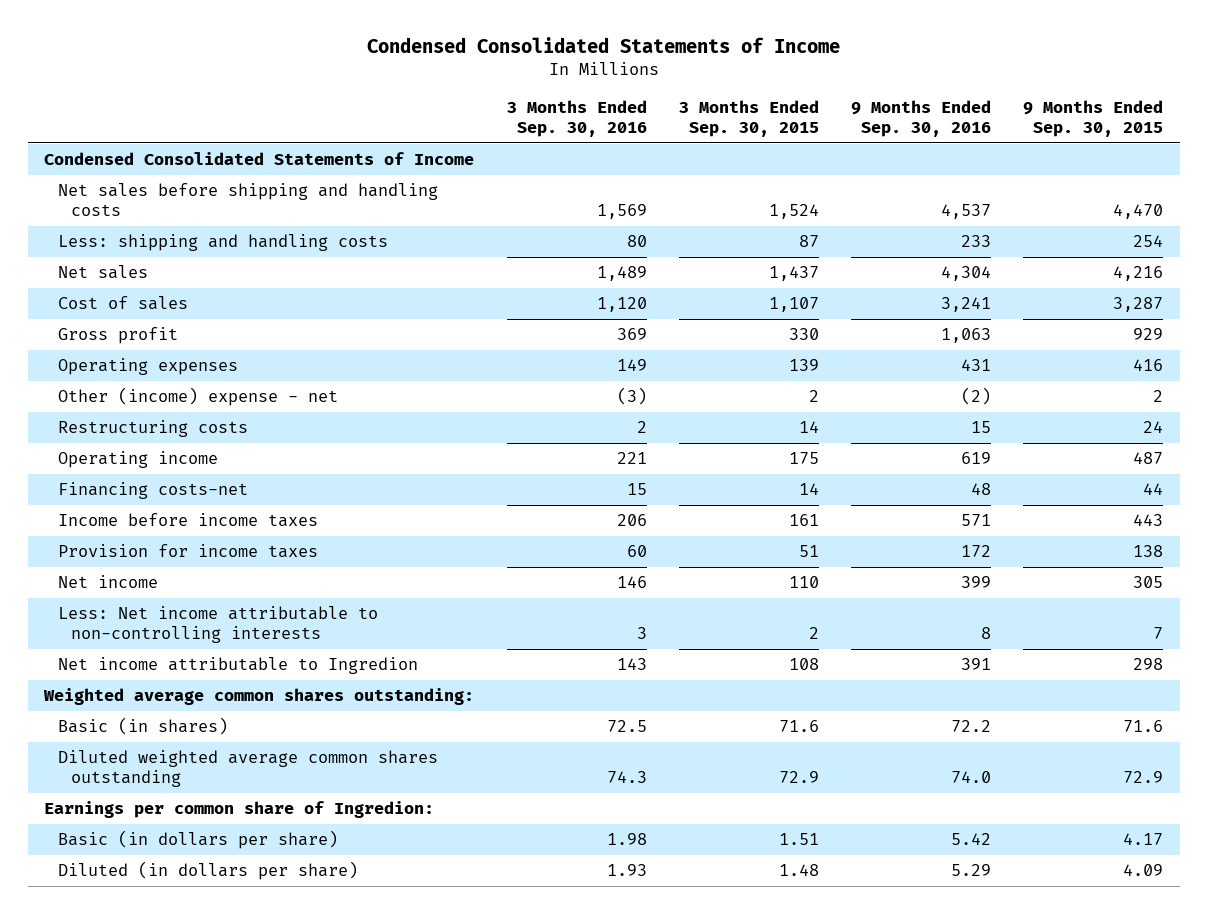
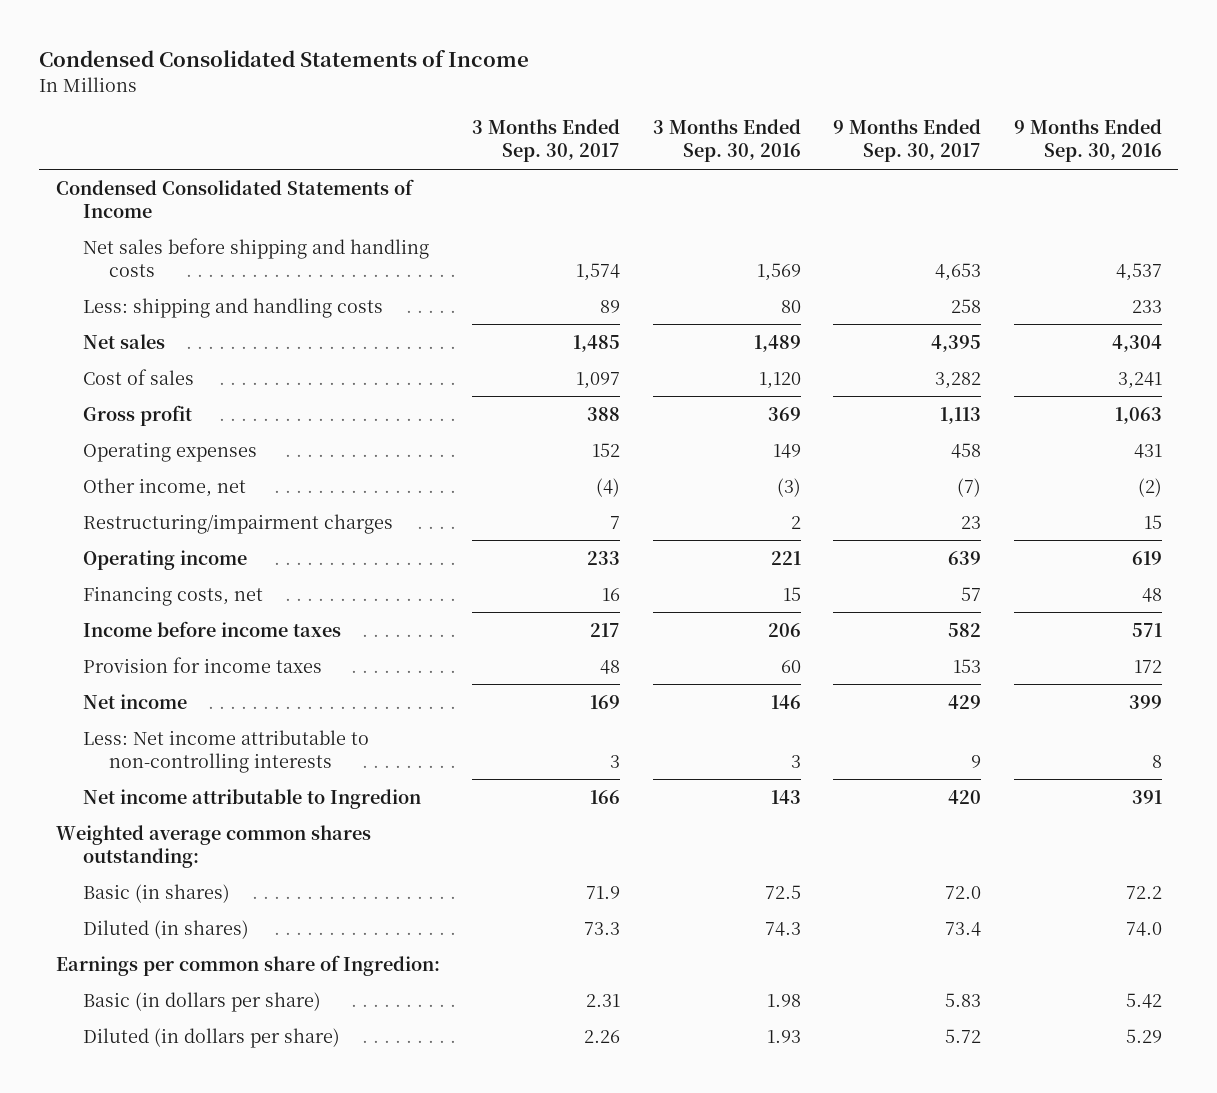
[678,99,819,137] 3 Months Ended Sep. 30, 2015 -> none
[1023,99,1164,137] 9 Months Ended Sep. 30, 2015 -> none
none -> [472,119,621,163] 3 Months Ended Sep. 30, 2017
none -> [833,119,982,163] 9 Months Ended Sep. 30, 2017
[57,387,338,407] Other (income) expense - net -> [82,477,246,497] Other income, net
[57,420,248,438] Restructuring costs -> [82,513,393,534] Restructuring/impairment charges
[57,482,248,500] Financing costs-net -> [82,585,263,606] Financing costs, net
[57,750,438,788] Diluted weighted average common shares outstanding -> [82,919,249,939] Diluted (in shares)

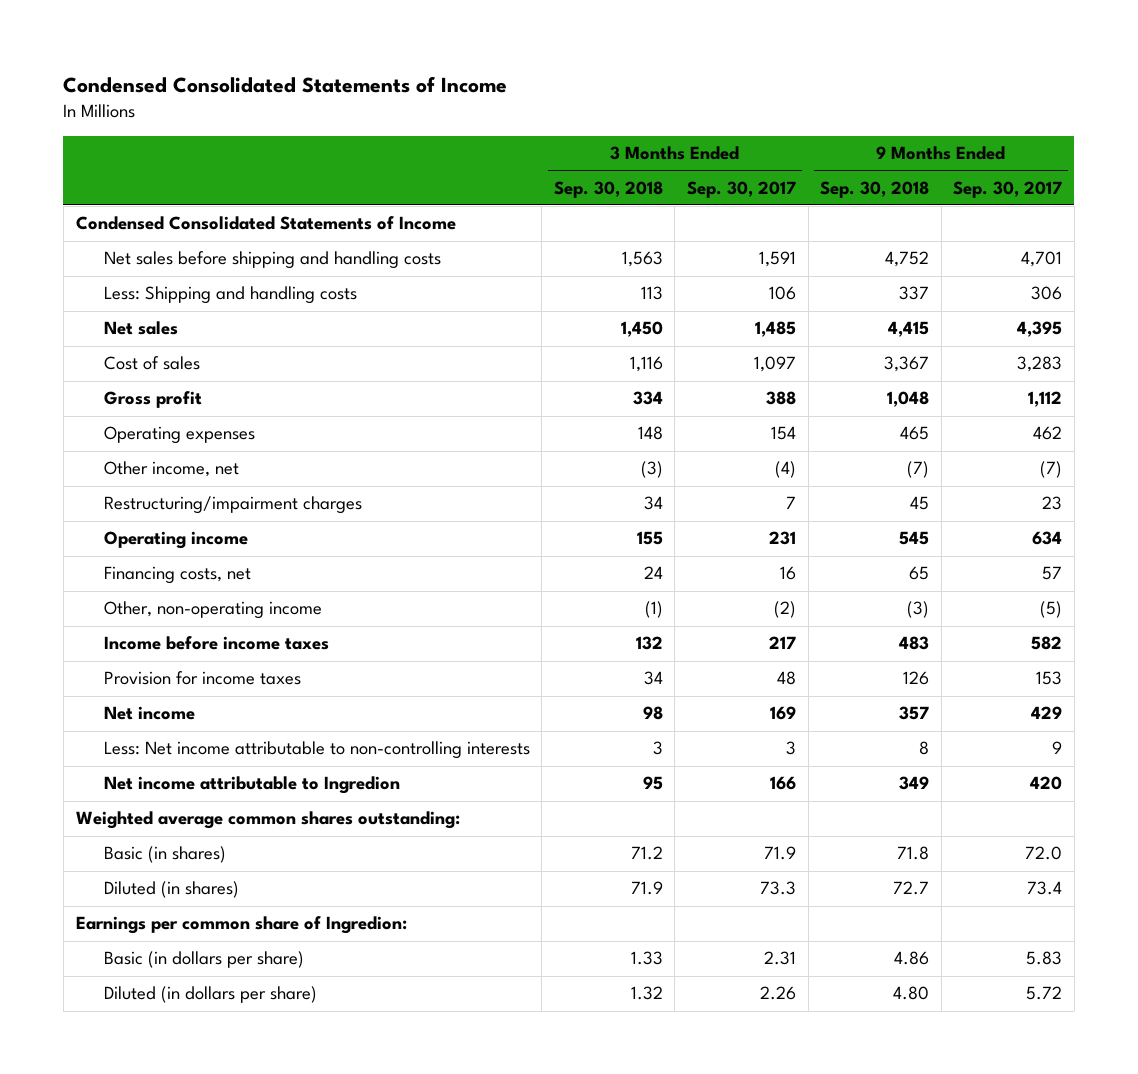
[652,119,801,163] 3 Months Ended Sep. 30, 2016 -> none
[1013,119,1162,163] 9 Months Ended Sep. 30, 2016 -> none
none -> [553,180,663,198] Sep. 30, 2018
none -> [820,180,930,198] Sep. 30, 2018
[576,262,621,281] 1,574 -> [759,251,797,268] 1,591
[935,262,982,281] 4,653 -> [1021,251,1063,268] 4,701
[82,297,383,318] Less: shipping and handling costs -> [103,286,357,305] Less: Shipping and handling costs
[600,299,621,313] 89 -> [769,286,797,301] 106
[951,298,982,313] 258 -> [1031,286,1063,301] 306
[935,371,982,389] 3,282 -> [1017,356,1063,373] 3,283
[940,406,982,424] 1,113 -> [1028,391,1063,408] 1,112
[592,442,621,457] 152 -> [771,426,797,441] 154
[951,442,982,458] 458 -> [1033,426,1063,441] 462
[587,550,621,565] 233 -> [769,531,797,546] 231
[948,550,982,565] 639 -> [1032,531,1063,546] 634
none -> [103,601,322,620] Other, non-operating income

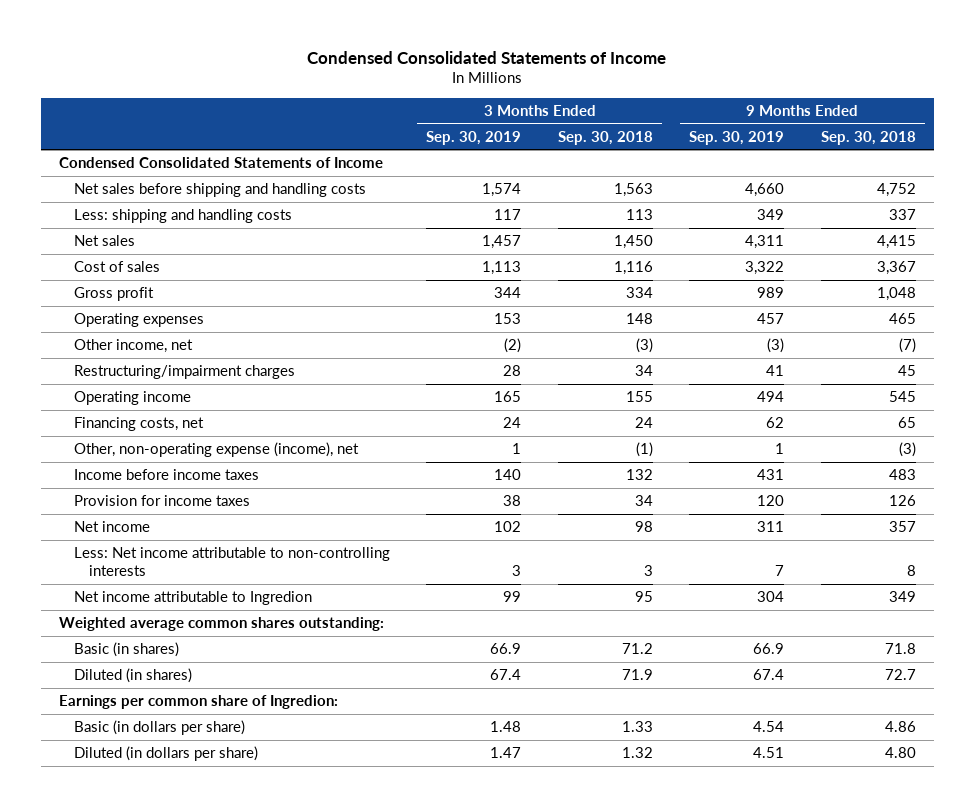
[687,180,797,198] Sep. 30, 2017 -> none
[953,180,1063,198] Sep. 30, 2017 -> none
none -> [426,130,522,145] Sep. 30, 2019
none -> [689,130,785,145] Sep. 30, 2019
[103,286,357,305] Less: Shipping and handling costs -> [74,209,293,224] Less: shipping and handling costs
[103,601,322,620] Other, non-operating income -> [74,442,360,458] Other, non-operating expense (income), net

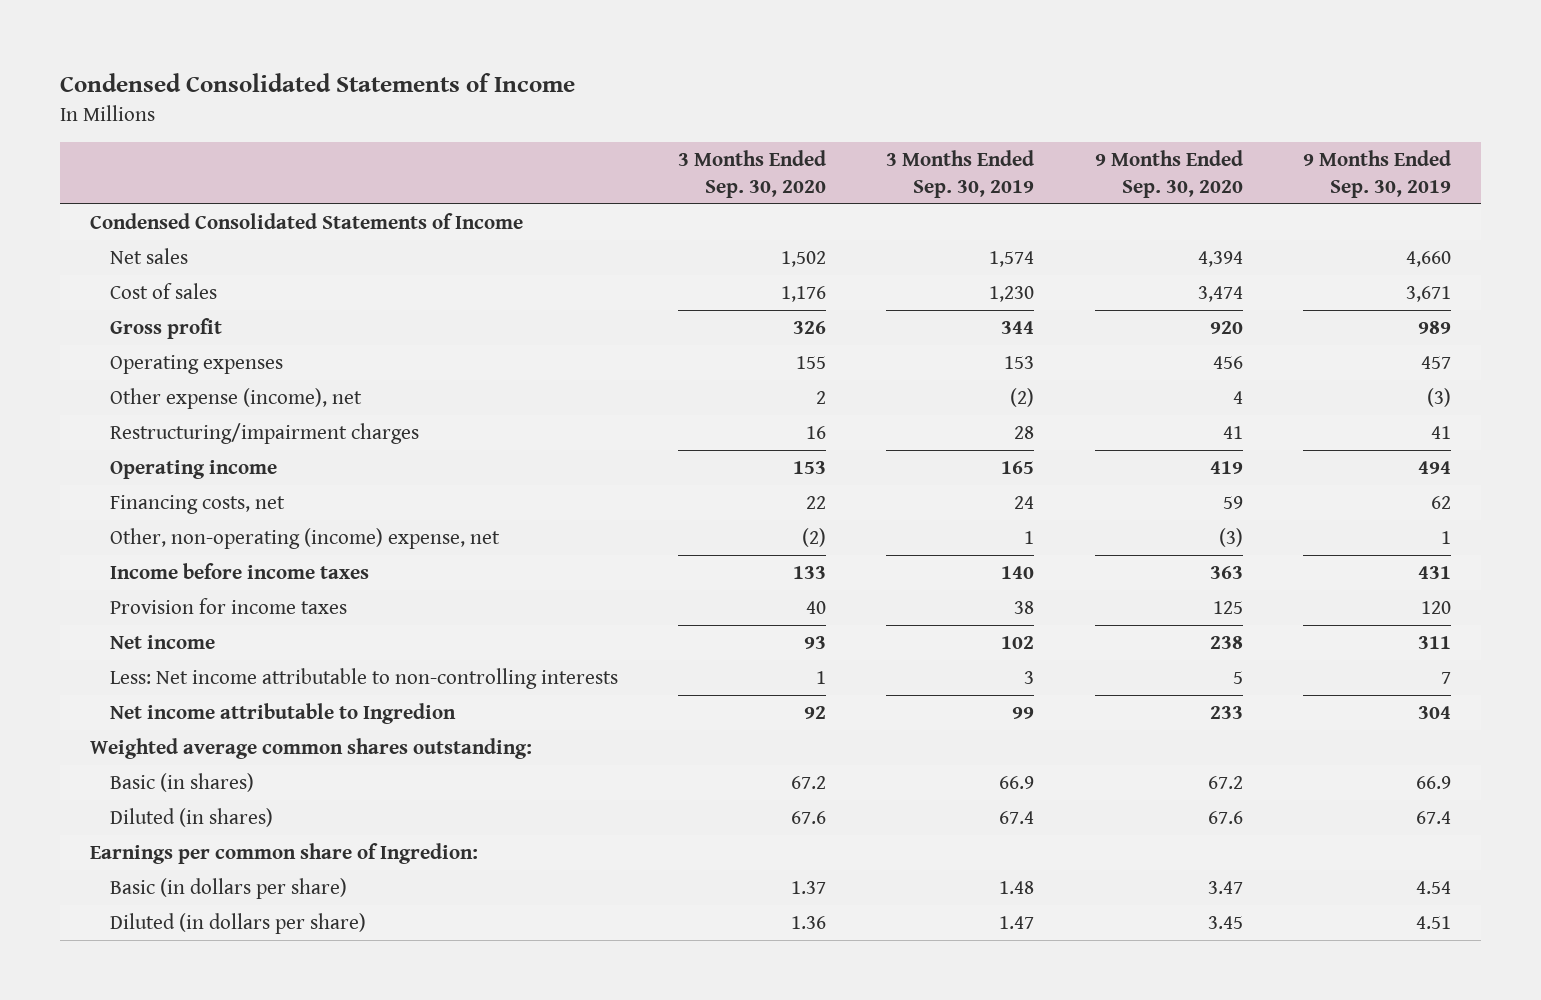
[557,130,653,145] Sep. 30, 2018 -> none
[820,130,916,145] Sep. 30, 2018 -> none
none -> [677,149,826,198] 3 Months Ended Sep. 30, 2020
none -> [1094,149,1243,198] 9 Months Ended Sep. 30, 2020
[74,183,367,198] Net sales before shipping and handling costs -> none
[74,209,293,224] Less: shipping and handling costs -> none
[482,235,522,250] 1,457 -> [989,250,1035,267] 1,574
[745,235,785,250] 4,311 -> [1406,250,1452,267] 4,660
[482,261,522,276] 1,113 -> [989,285,1035,302] 1,230
[745,261,785,276] 3,322 -> [1406,285,1452,302] 3,671
[74,339,194,354] Other income, net -> [109,387,362,409] Other expense (income), net
[74,442,360,458] Other, non-operating expense (income), net -> [109,527,500,549] Other, non-operating (income) expense, net

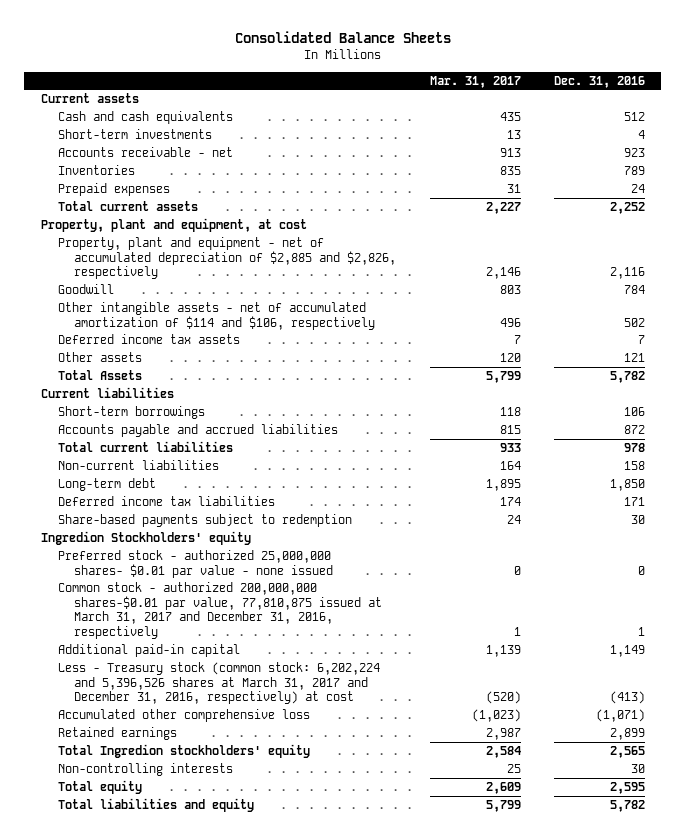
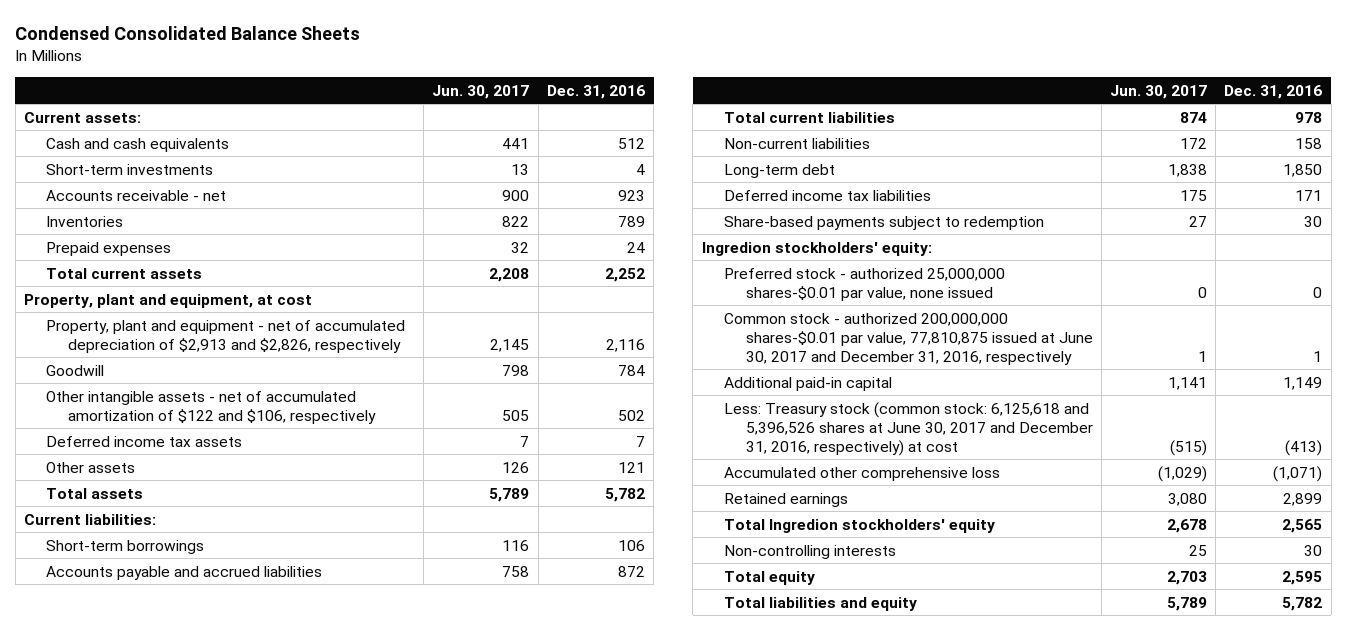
[234,30,451,43] Consolidated Balance Sheets -> [15,25,361,40] Condensed Consolidated Balance Sheets
[429,75,521,88] Mar. 31, 2017 -> none
none -> [432,84,530,99] Jun. 30, 2017
[40,93,139,104] Current assets -> [24,111,142,123] Current assets:
[57,237,397,280] Property, plant and equipment - net of accumulated depreciation of $2,885 and $2,826, respectively -> [46,319,406,353] Property, plant and equipment - net of accumulated depreciation of $2,913 and $2,826, respectively
[57,302,376,330] Other intangible assets - net of accumulated amortization of $114 and $106, respectively -> [46,390,377,424] Other intangible assets - net of accumulated amortization of $122 and $106, respectively
[57,370,142,381] Total Assets -> [46,487,144,499] Total assets
[40,387,174,399] Current liabilities -> [24,513,157,525] Current liabilities:
[40,531,251,546] Ingredion Stockholders' equity -> [701,241,932,256] Ingredion stockholders' equity:
[57,550,334,578] Preferred stock - authorized 25,000,000 shares- $0.01 par value - none issued -> [723,267,1005,301] Preferred stock - authorized 25,000,000 shares-$0.01 par value, none issued
[57,582,383,639] Common stock - authorized 200,000,000 shares-$0.01 par value, 77,810,875 issued at March 31, 2017 and December 31, 2016, respectively -> [723,312,1093,365] Common stock - authorized 200,000,000 shares-$0.01 par value, 77,810,875 issued at June 30, 2017 and December 31, 2016, respectively
[57,662,380,705] Less - Treasury stock (common stock: 6,202,224 and 5,396,526 shares at March 31, 2017 and December 31, 2016, respectively) at cost -> [723,401,1093,456] Less: Treasury stock (common stock: 6,125,618 and 5,396,526 shares at June 30, 2017 and December 31, 2016, respectively) at cost

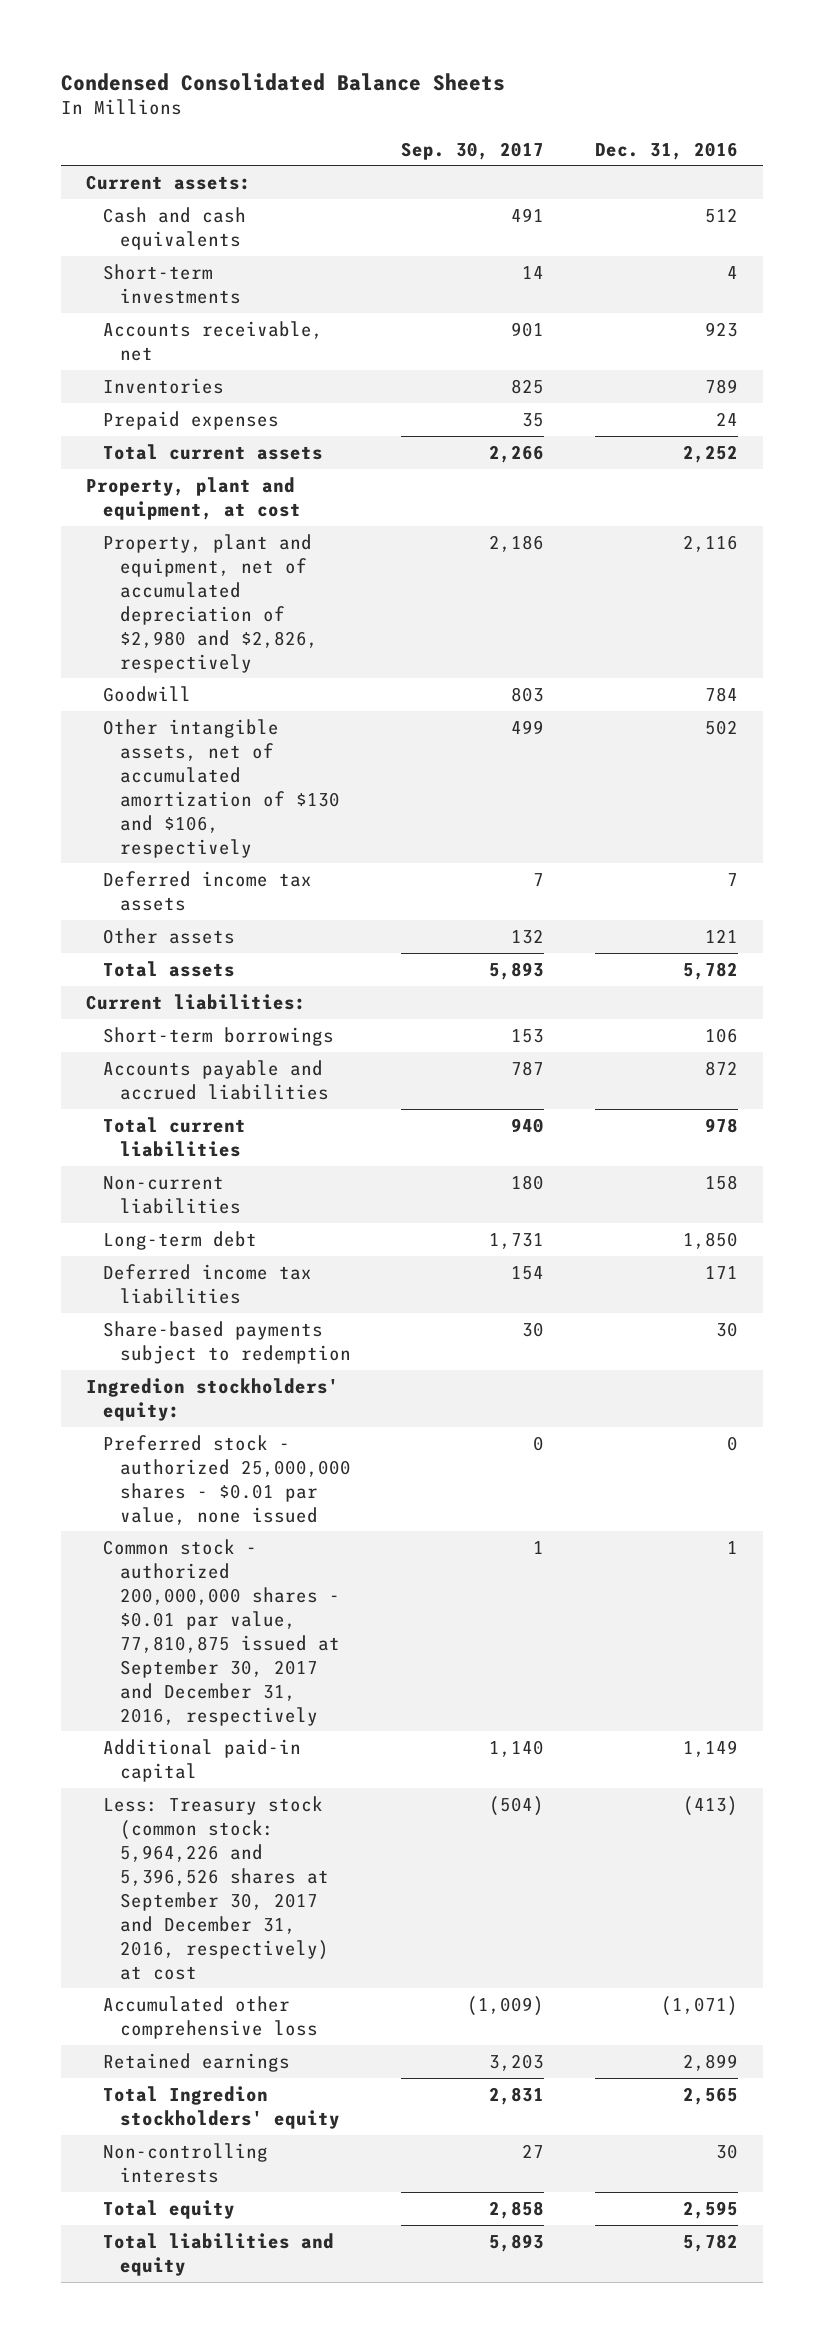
[432,84,530,99] Jun. 30, 2017 -> none
none -> [401,141,545,160] Sep. 30, 2017
[46,189,227,201] Accounts receivable - net -> [103,320,324,361] Accounts receivable, net
[46,319,406,353] Property, plant and equipment - net of accumulated depreciation of $2,913 and $2,826, respectively -> [103,533,319,673] Property, plant and equipment, net of accumulated depreciation of $2,980 and $2,826, respectively
[46,390,377,424] Other intangible assets - net of accumulated amortization of $122 and $106, respectively -> [103,718,341,858] Other intangible assets, net of accumulated amortization of $130 and $106, respectively
[723,267,1005,301] Preferred stock - authorized 25,000,000 shares-$0.01 par value, none issued -> [103,1434,352,1525] Preferred stock - authorized 25,000,000 shares - $0.01 par value, none issued
[723,312,1093,365] Common stock - authorized 200,000,000 shares-$0.01 par value, 77,810,875 issued at June 30, 2017 and December 31, 2016, respectively -> [103,1538,341,1726] Common stock - authorized 200,000,000 shares - $0.01 par value, 77,810,875 issued at September 30, 2017 and December 31, 2016, respectively
[723,401,1093,456] Less: Treasury stock (common stock: 6,125,618 and 5,396,526 shares at June 30, 2017 and December 31, 2016, respectively) at cost -> [103,1795,330,1980] Less: Treasury stock (common stock: 5,964,226 and 5,396,526 shares at September 30, 2017 and December 31, 2016, respectively) at cost

